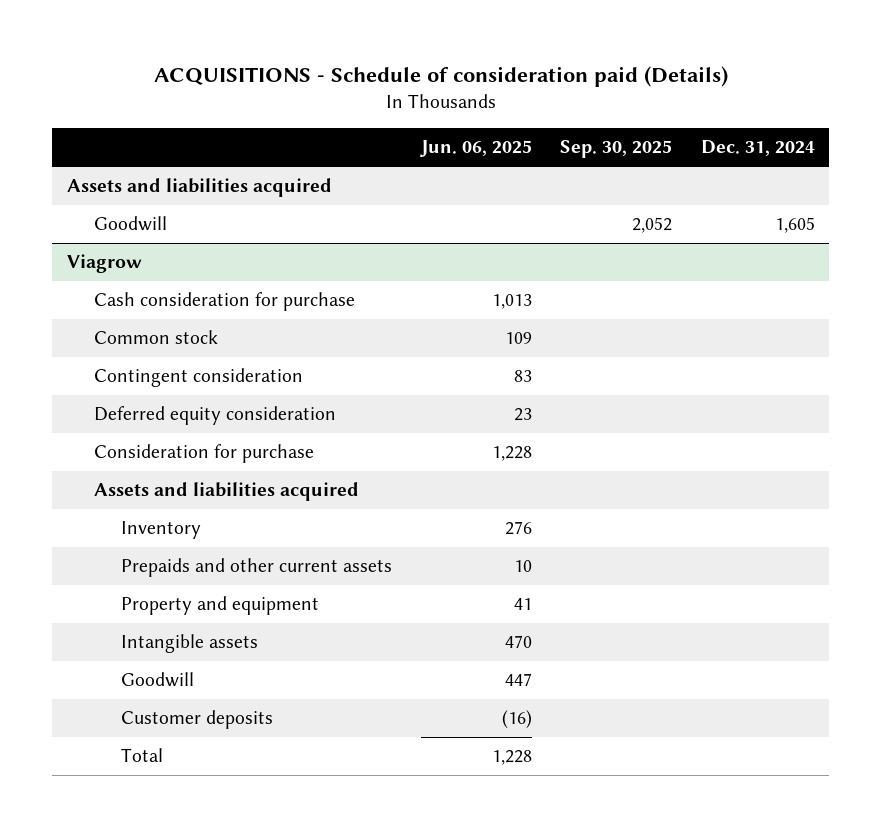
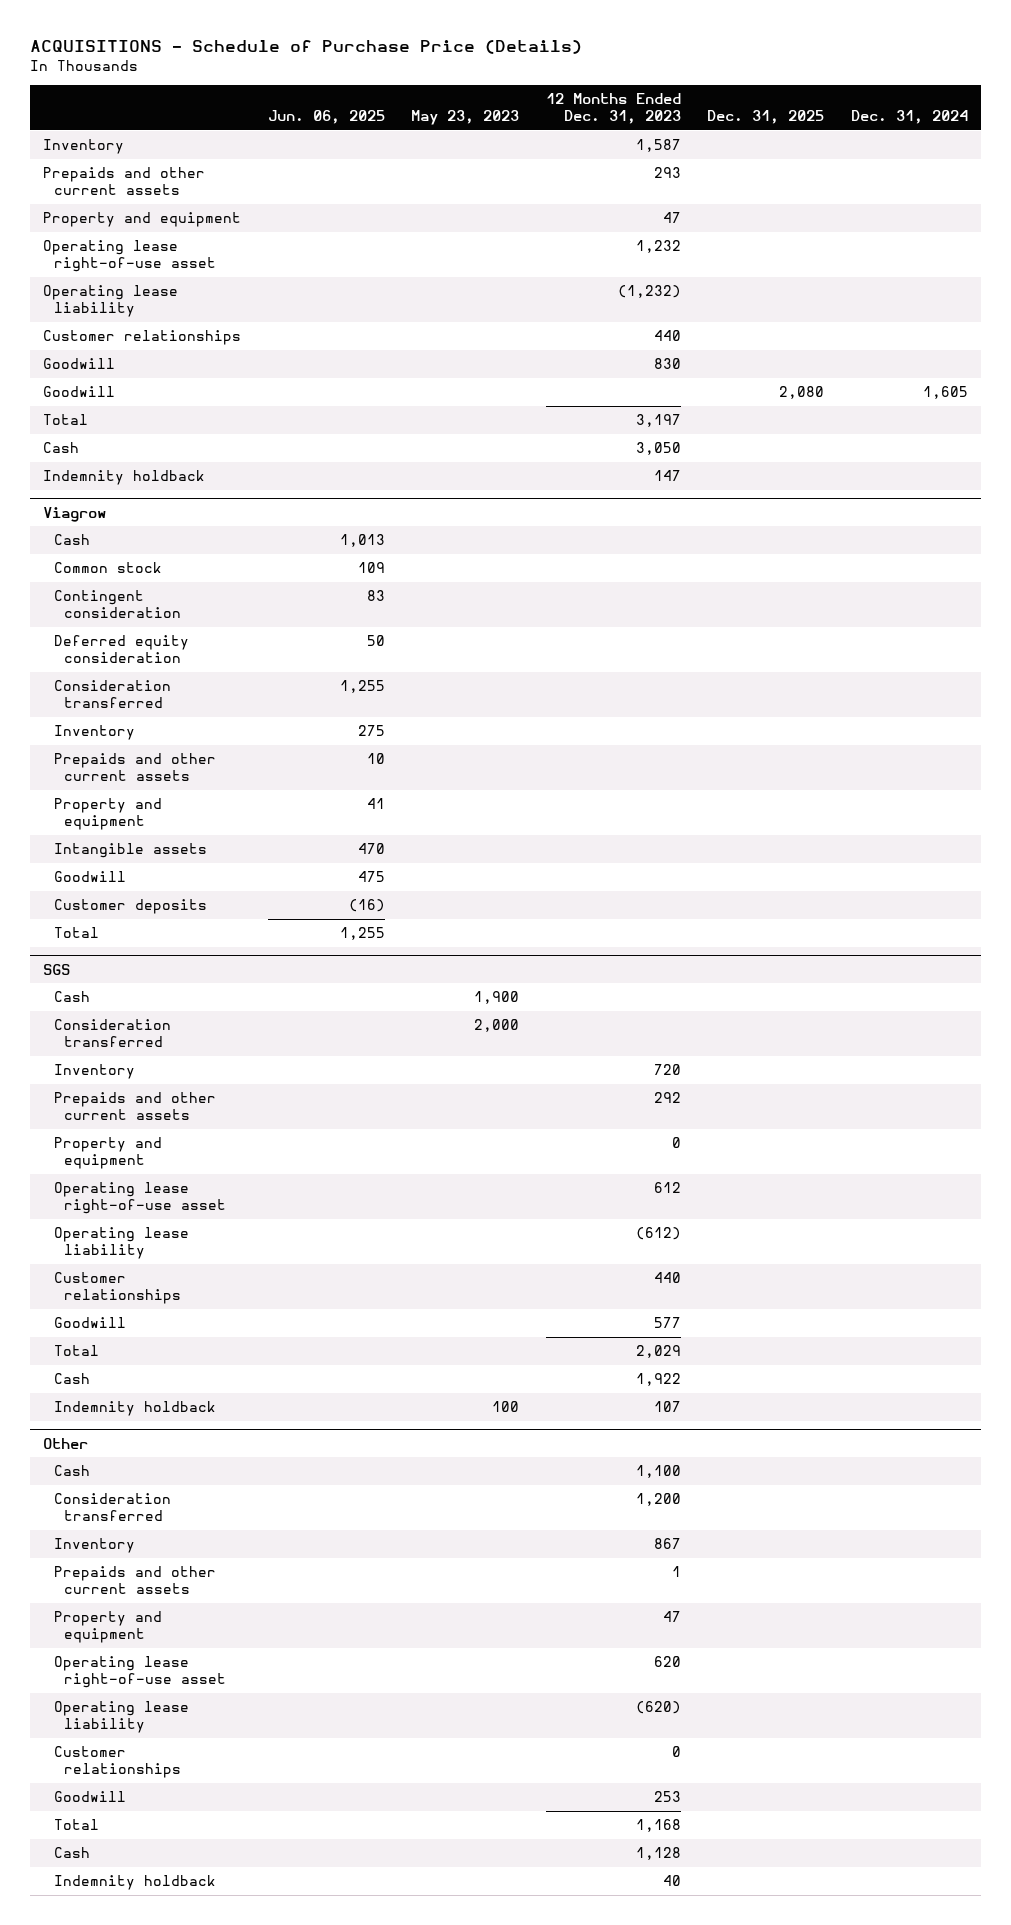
[153,66,728,88] ACQUISITIONS - Schedule of consideration paid (Details) -> [30,39,583,54] ACQUISITIONS - Schedule of Purchase Price (Details)
[560,140,673,159] Sep. 30, 2025 -> none
none -> [411,109,520,125] May 23, 2023
none -> [545,92,681,124] 12 Months Ended Dec. 31, 2023
none -> [707,109,825,124] Dec. 31, 2025
[66,178,332,198] Assets and liabilities acquired -> none
none -> [43,139,125,155] Inventory
none -> [43,167,206,196] Prepaids and other current assets
none -> [43,212,242,228] Property and equipment
none -> [43,240,216,273] Operating lease right-of-use asset
none -> [43,285,179,318] Operating lease liability
none -> [43,330,242,346] Customer relationships
none -> [43,358,116,370] Goodwill
none -> [43,414,89,426] Total
none -> [43,442,80,454] Cash
none -> [43,470,206,486] Indemnity holdback
[93,292,355,312] Cash consideration for purchase -> [53,534,90,546] Cash
[93,482,359,502] Assets and liabilities acquired -> none
[513,408,532,422] 23 -> [366,635,385,647] 50
[93,444,314,464] Consideration for purchase -> [53,680,171,709] Consideration transferred
[491,446,532,462] 1,228 -> [339,680,385,694] 1,255
[504,521,532,536] 276 -> [357,725,385,737] 275
[504,673,532,687] 447 -> [357,871,385,883] 475
[491,750,532,766] 1,228 -> [339,927,385,941] 1,255
none -> [43,963,71,975] SGS
none -> [53,991,90,1003] Cash
none -> [53,1019,171,1048] Consideration transferred
none -> [53,1064,135,1080] Inventory
none -> [53,1092,216,1121] Prepaids and other current assets
none -> [53,1137,162,1170] Property and equipment
none -> [53,1182,226,1215] Operating lease right-of-use asset
none -> [53,1227,189,1260] Operating lease liability
none -> [53,1272,181,1305] Customer relationships
none -> [53,1317,126,1329] Goodwill
none -> [53,1345,99,1357] Total
none -> [53,1373,90,1385] Cash
none -> [53,1401,216,1417] Indemnity holdback
none -> [43,1437,89,1449] Other
none -> [53,1465,90,1477] Cash
none -> [53,1493,171,1522] Consideration transferred
none -> [53,1538,135,1554] Inventory
none -> [53,1566,216,1595] Prepaids and other current assets
none -> [53,1611,162,1644] Property and equipment
none -> [53,1656,226,1689] Operating lease right-of-use asset
none -> [53,1701,189,1734] Operating lease liability
none -> [53,1746,181,1779] Customer relationships
none -> [53,1791,126,1803] Goodwill
none -> [53,1819,99,1831] Total
none -> [53,1847,90,1859] Cash
none -> [53,1875,216,1891] Indemnity holdback

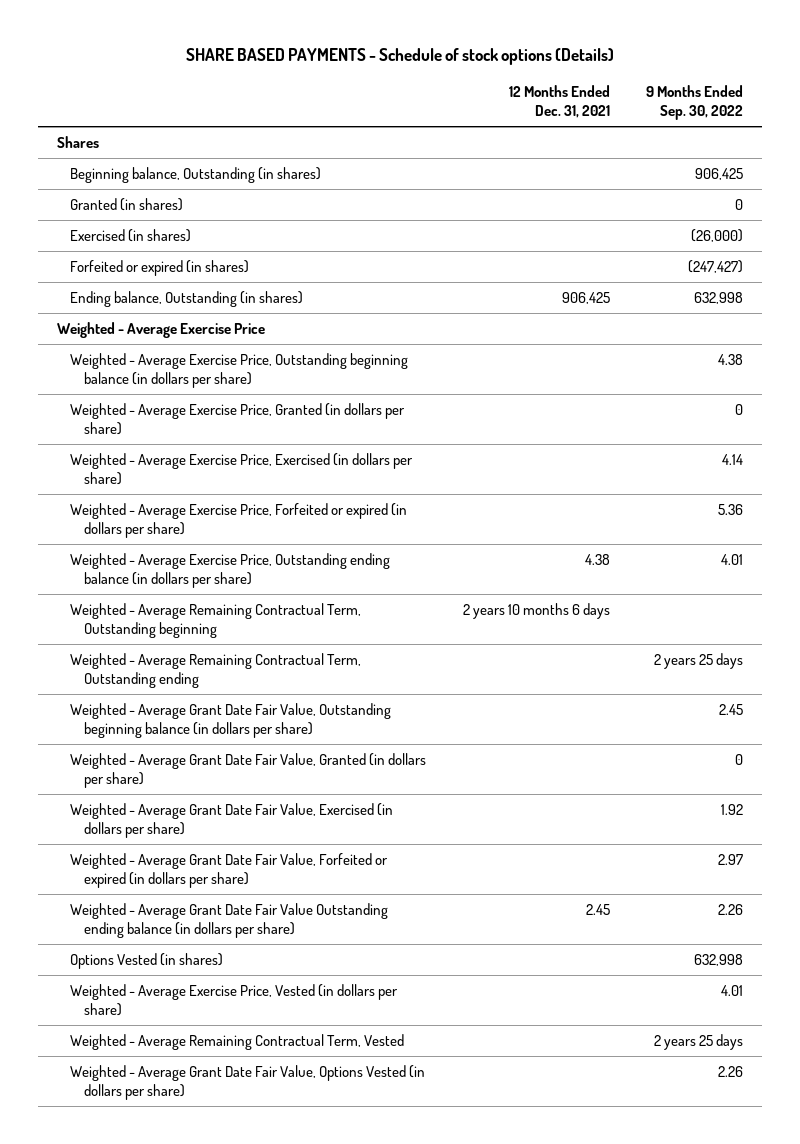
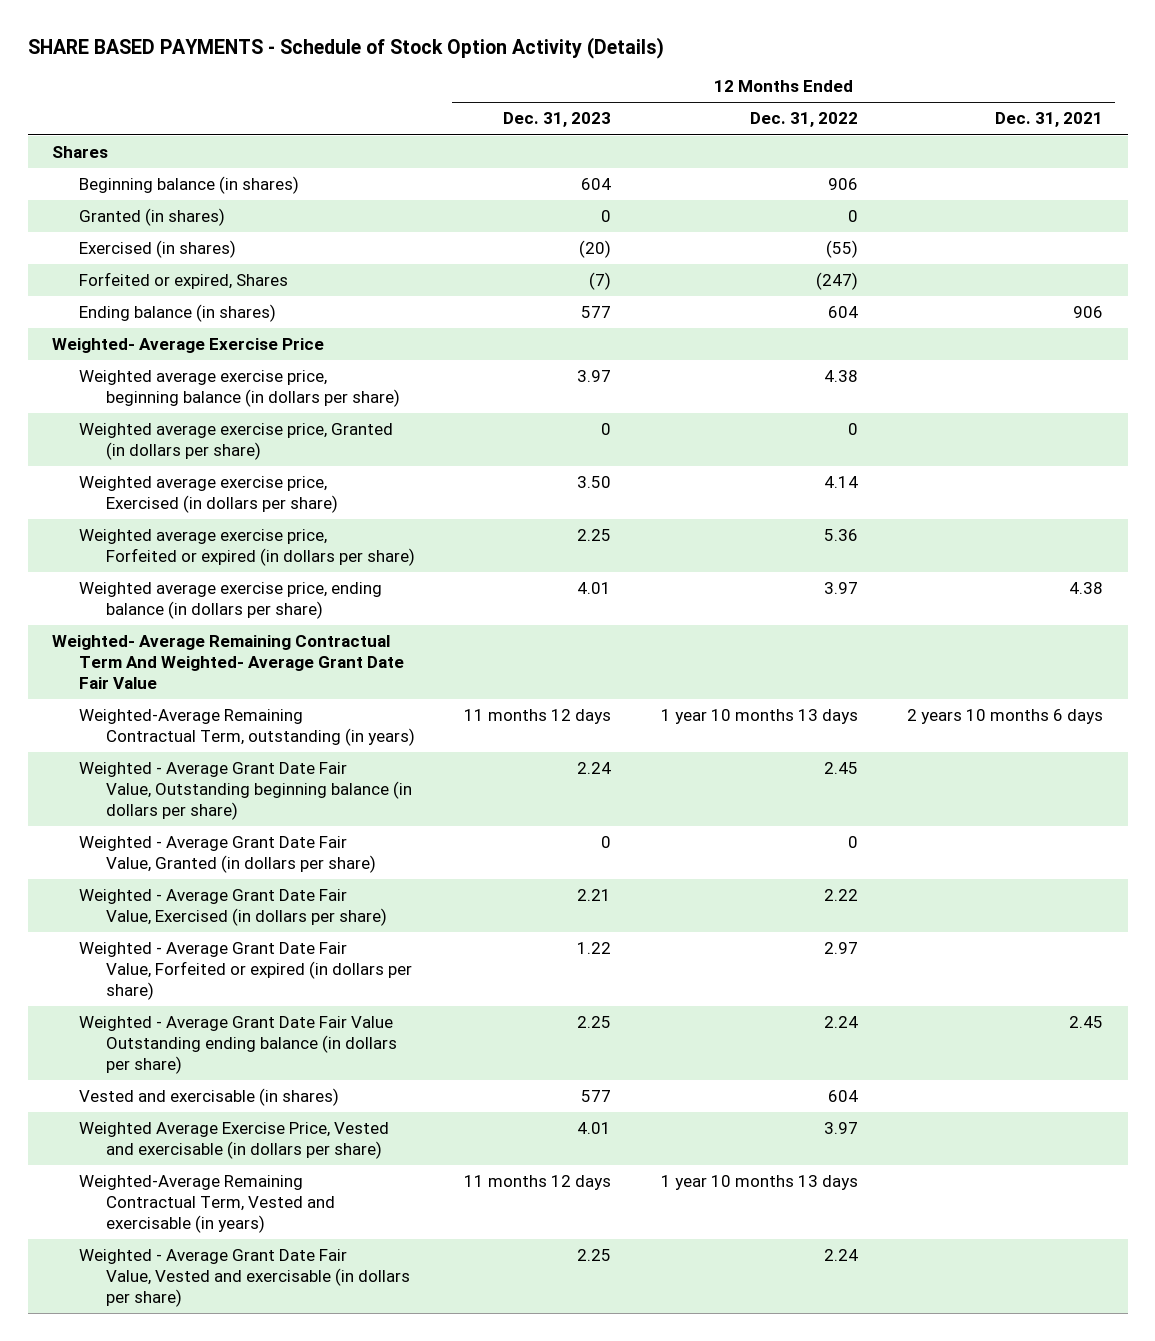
[186,48,615,66] SHARE BASED PAYMENTS - Schedule of stock options (Details) -> [27,36,664,59] SHARE BASED PAYMENTS - Schedule of Stock Option Activity (Details)
[646,85,744,121] 9 Months Ended Sep. 30, 2022 -> none
none -> [503,112,612,128] Dec. 31, 2023
none -> [749,112,858,128] Dec. 31, 2022
[70,166,322,183] Beginning balance, Outstanding (in shares) -> [79,175,300,194] Beginning balance (in shares)
[70,652,362,689] Weighted - Average Remaining Contractual Term, Outstanding ending -> none
[70,259,250,276] Forfeited or expired (in shares) -> [79,271,289,289] Forfeited or expired, Shares
[70,290,304,307] Ending balance, Outstanding (in shares) -> [79,303,277,322] Ending balance (in shares)
[561,291,610,304] 906,425 -> [1072,305,1103,318] 906
[56,321,265,338] Weighted - Average Exercise Price -> [52,337,325,353] Weighted- Average Exercise Price
[70,352,409,389] Weighted - Average Exercise Price, Outstanding beginning balance (in dollars per share) -> [79,369,400,408] Weighted average exercise price, beginning balance (in dollars per share)
[70,402,406,436] Weighted - Average Exercise Price, Granted (in dollars per share) -> [79,422,394,461] Weighted average exercise price, Granted (in dollars per share)
[70,452,414,486] Weighted - Average Exercise Price, Exercised (in dollars per share) -> [79,475,338,514] Weighted average exercise price, Exercised (in dollars per share)
[70,502,408,539] Weighted - Average Exercise Price, Forfeited or expired (in dollars per share) -> [79,528,415,567] Weighted average exercise price, Forfeited or expired (in dollars per share)
[70,552,391,589] Weighted - Average Exercise Price, Outstanding ending balance (in dollars per share) -> [79,581,383,620] Weighted average exercise price, ending balance (in dollars per share)
none -> [52,634,405,690] Weighted- Average Remaining Contractual Term And Weighted- Average Grant Date Fair Value
[70,602,362,639] Weighted - Average Remaining Contractual Term, Outstanding beginning -> [79,708,415,747] Weighted-Average Remaining Contractual Term, outstanding (in years)
[70,952,224,969] Options Vested (in shares) -> [79,1087,340,1106] Vested and exercisable (in shares)
[70,983,399,1017] Weighted - Average Exercise Price, Vested (in dollars per share) -> [79,1121,390,1160] Weighted Average Exercise Price, Vested and exercisable (in dollars per share)
[70,1033,405,1050] Weighted - Average Remaining Contractual Term, Vested -> [79,1174,335,1234] Weighted-Average Remaining Contractual Term, Vested and exercisable (in years)
[70,1064,426,1101] Weighted - Average Grant Date Fair Value, Options Vested (in dollars per share) -> [79,1248,410,1308] Weighted - Average Grant Date Fair Value, Vested and exercisable (in dollars per share)

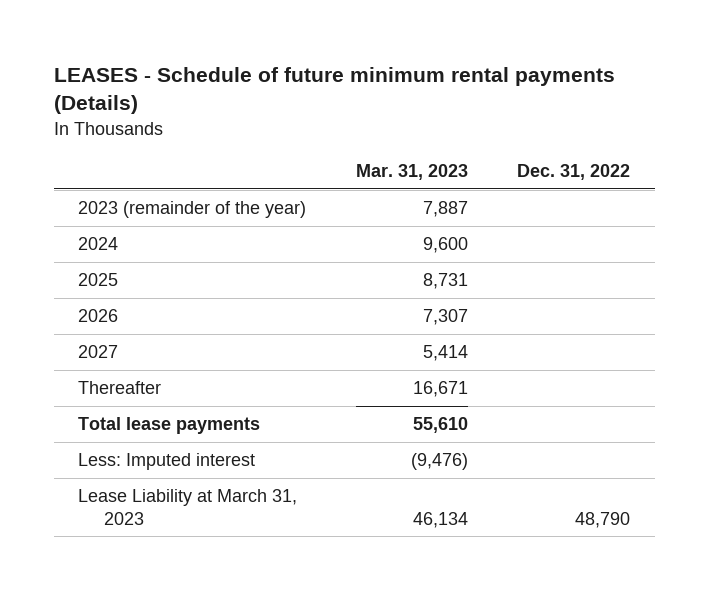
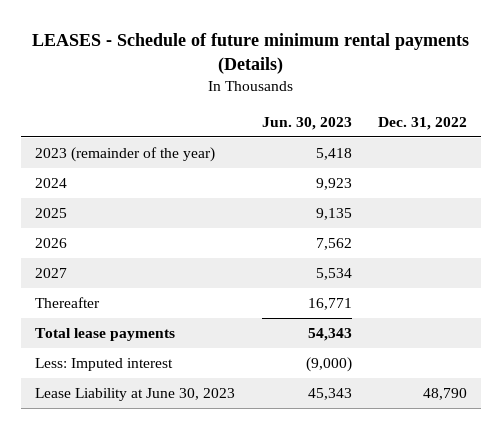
[355,163,468,180] Mar. 31, 2023 -> none
none -> [261,116,352,130] Jun. 30, 2023
[78,489,298,525] Lease Liability at March 31, 2023 -> [34,388,235,402] Lease Liability at June 30, 2023

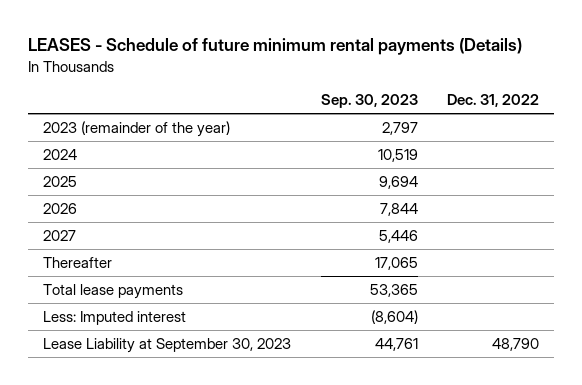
[261,116,352,130] Jun. 30, 2023 -> none
none -> [320,94,418,109] Sep. 30, 2023
[34,388,235,402] Lease Liability at June 30, 2023 -> [42,337,291,353] Lease Liability at September 30, 2023

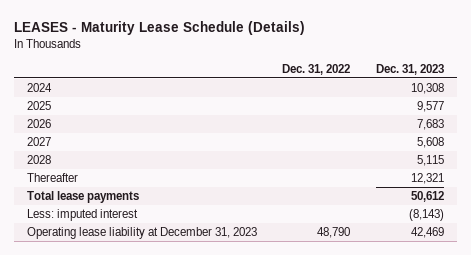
[28,38,523,56] LEASES - Schedule of future minimum rental payments (Details) -> [13,20,305,35] LEASES - Maturity Lease Schedule (Details)
[320,94,418,109] Sep. 30, 2023 -> none
none -> [376,63,445,75] Dec. 31, 2023
[42,120,230,137] 2023 (remainder of the year) -> none
none -> [26,155,51,165] 2028
[42,310,186,325] Less: Imputed interest -> [26,209,138,222] Less: imputed interest
[42,337,291,353] Lease Liability at September 30, 2023 -> [26,227,257,240] Operating lease liability at December 31, 2023

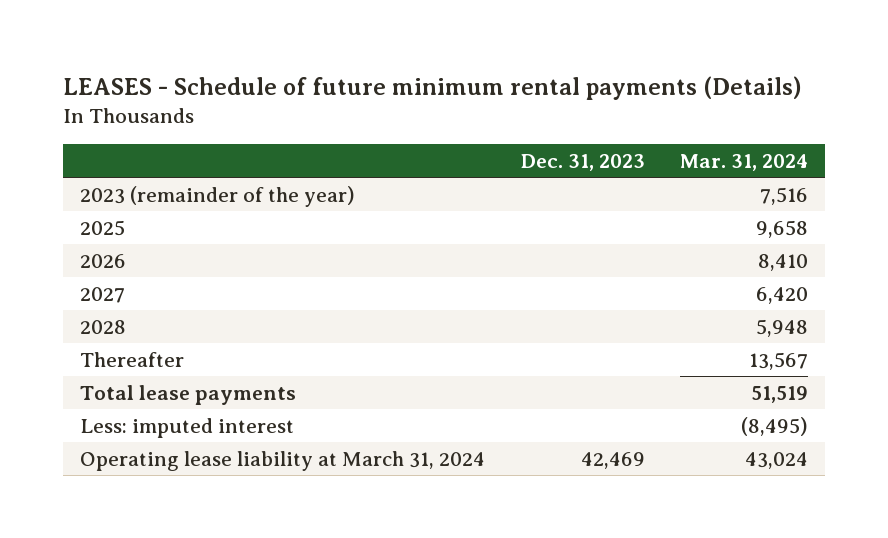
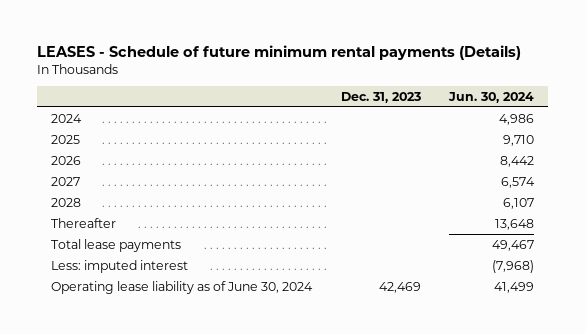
[679,153,808,171] Mar. 31, 2024 -> none
none -> [448,91,535,103] Jun. 30, 2024
[80,185,356,207] 2023 (remainder of the year) -> [51,113,83,123] 2024
[80,450,486,471] Operating lease liability at March 31, 2024 -> [51,280,314,294] Operating lease liability as of June 30, 2024

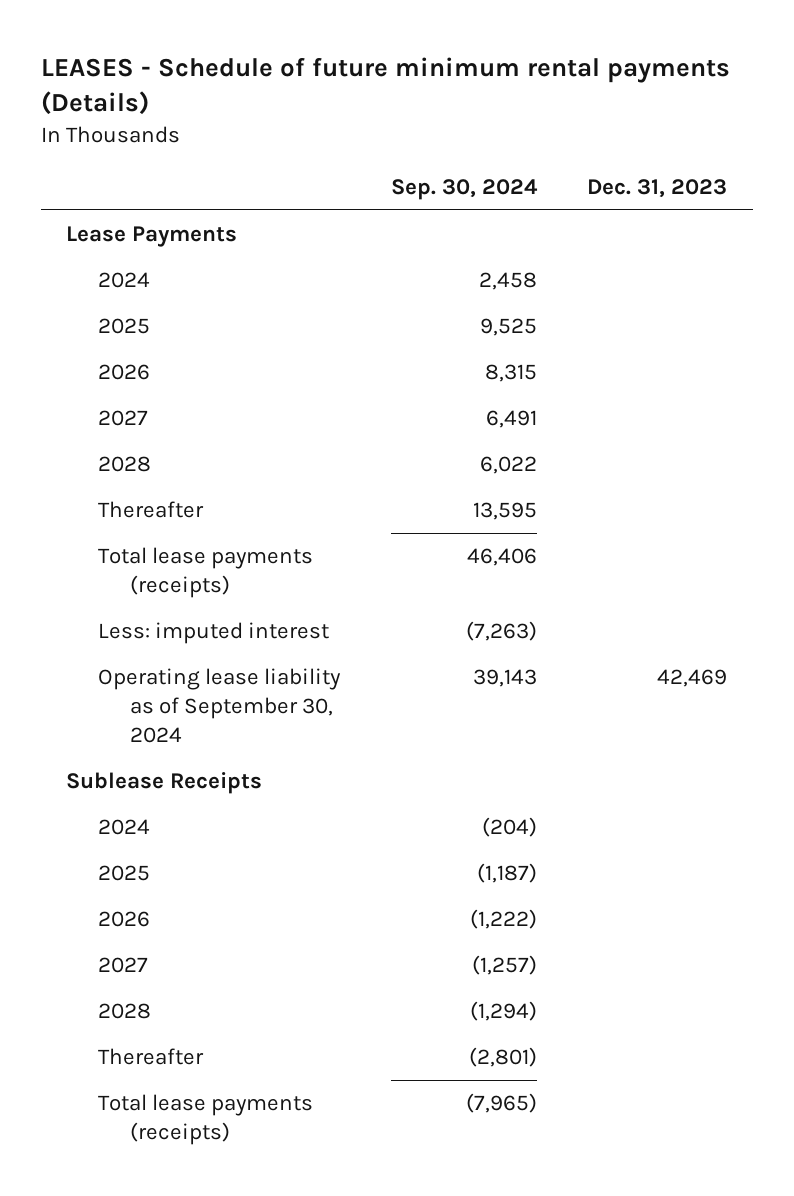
[448,91,535,103] Jun. 30, 2024 -> none
none -> [390,178,538,200] Sep. 30, 2024
none -> [66,225,238,247] Lease Payments
[51,238,182,252] Total lease payments -> [98,546,314,598] Total lease payments (receipts)
[51,280,314,294] Operating lease liability as of June 30, 2024 -> [98,667,342,743] Operating lease liability as of September 30, 2024
none -> [66,771,263,794] Sublease Receipts
none -> [98,818,151,835] 2024
none -> [98,864,151,881] 2025
none -> [98,910,151,927] 2026
none -> [98,956,149,973] 2027
none -> [98,1002,152,1019] 2028
none -> [98,1047,205,1065] Thereafter
none -> [98,1093,314,1145] Total lease payments (receipts)

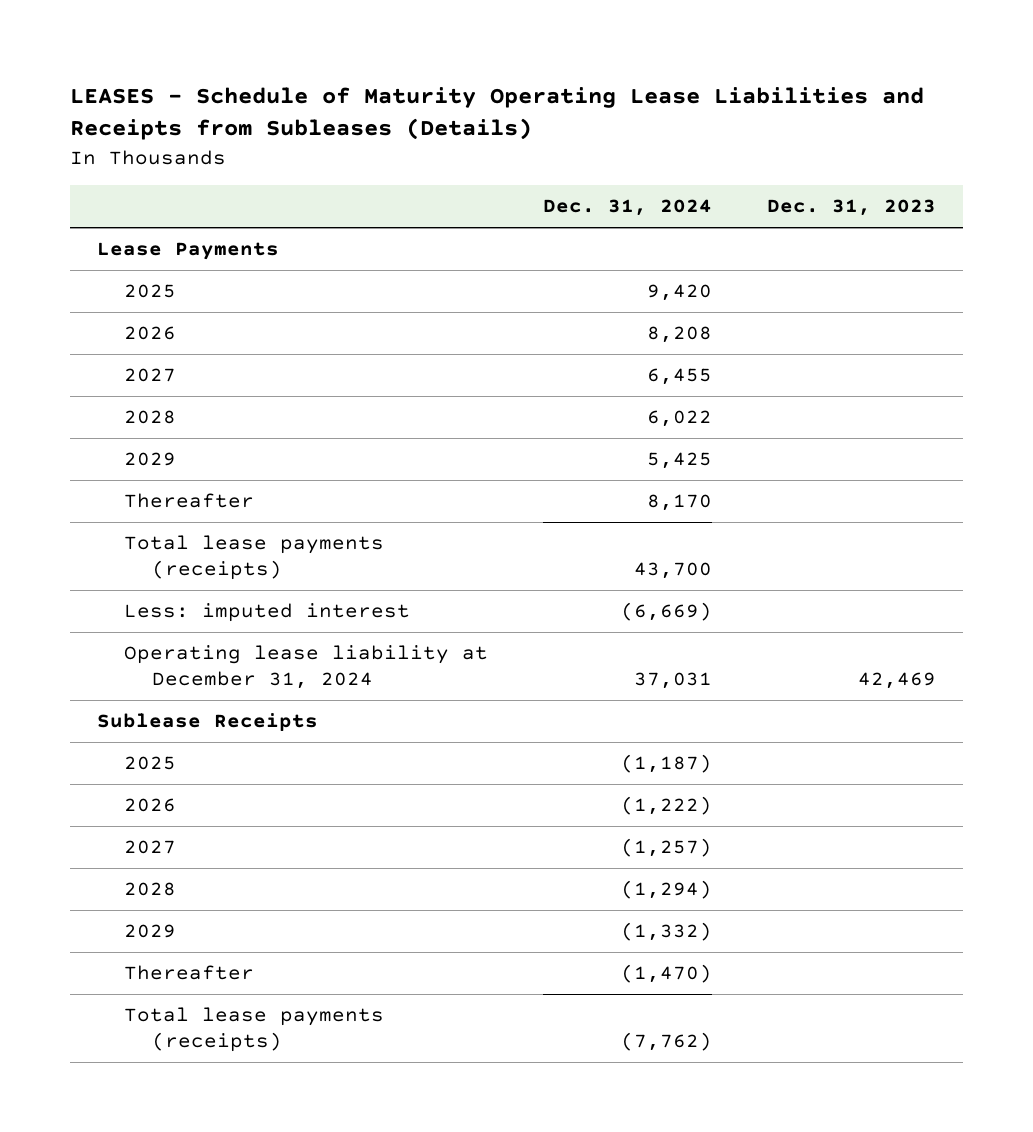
[40,57,730,116] LEASES - Schedule of future minimum rental payments (Details) -> [70,86,925,141] LEASES - Schedule of Maturity Operating Lease Liabilities and Receipts from Subleases (Details)
[390,178,538,200] Sep. 30, 2024 -> none
none -> [543,199,713,217] Dec. 31, 2024
[98,271,151,288] 2024 -> none
none -> [124,452,177,467] 2029
[98,667,342,743] Operating lease liability as of September 30, 2024 -> [124,645,489,690] Operating lease liability at December 31, 2024
[98,818,151,835] 2024 -> none
none -> [124,924,177,939] 2029

